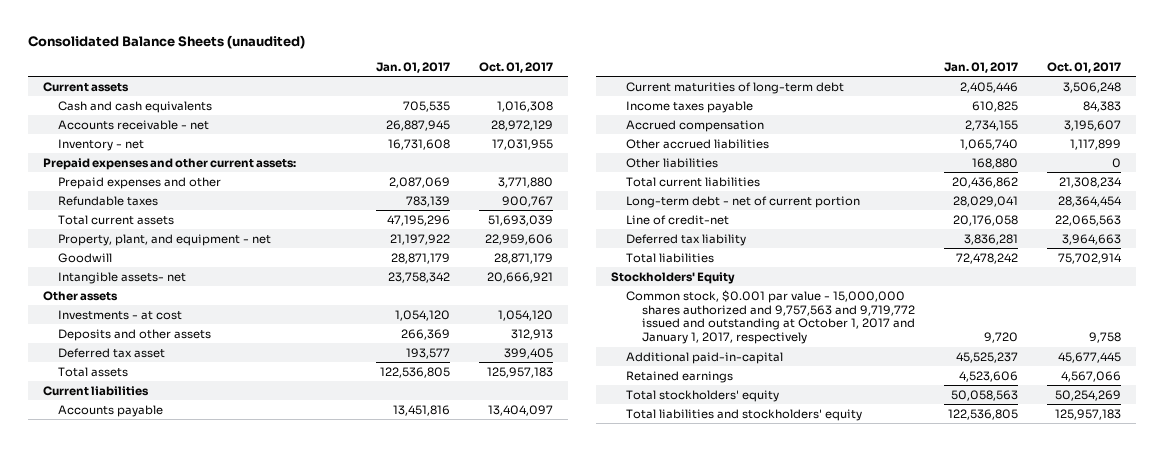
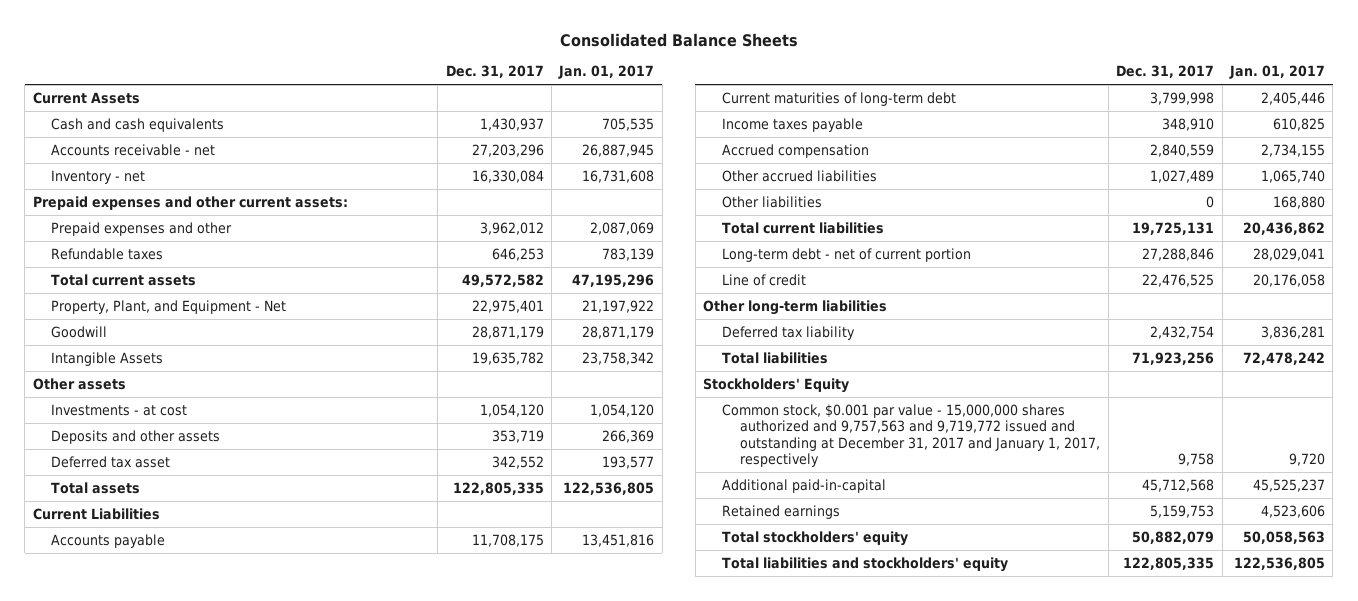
[28,34,306,49] Consolidated Balance Sheets (unaudited) -> [559,32,798,47] Consolidated Balance Sheets
[479,61,554,73] Oct. 01, 2017 -> none
none -> [445,65,544,79] Dec. 31, 2017
[42,81,129,92] Current assets -> [32,91,140,104] Current Assets
[58,233,272,246] Property, plant, and equipment - net -> [51,299,287,314] Property, Plant, and Equipment - Net
[58,271,187,284] Intangible assets- net -> [51,351,164,366] Intangible Assets
[42,385,149,396] Current liabilities -> [32,507,160,520] Current Liabilities
[626,214,730,225] Line of credit-net -> [721,273,806,286] Line of credit
none -> [703,299,888,315] Other long-term liabilities
[626,289,916,345] Common stock, $0.001 par value - 15,000,000 shares authorized and 9,757,563 and 9,719,772 issued and outstanding at October 1, 2017 and January 1, 2017, respectively -> [721,403,1101,468] Common stock, $0.001 par value - 15,000,000 shares authorized and 9,757,563 and 9,719,772 issued and outstanding at December 31, 2017 and January 1, 2017, respectively

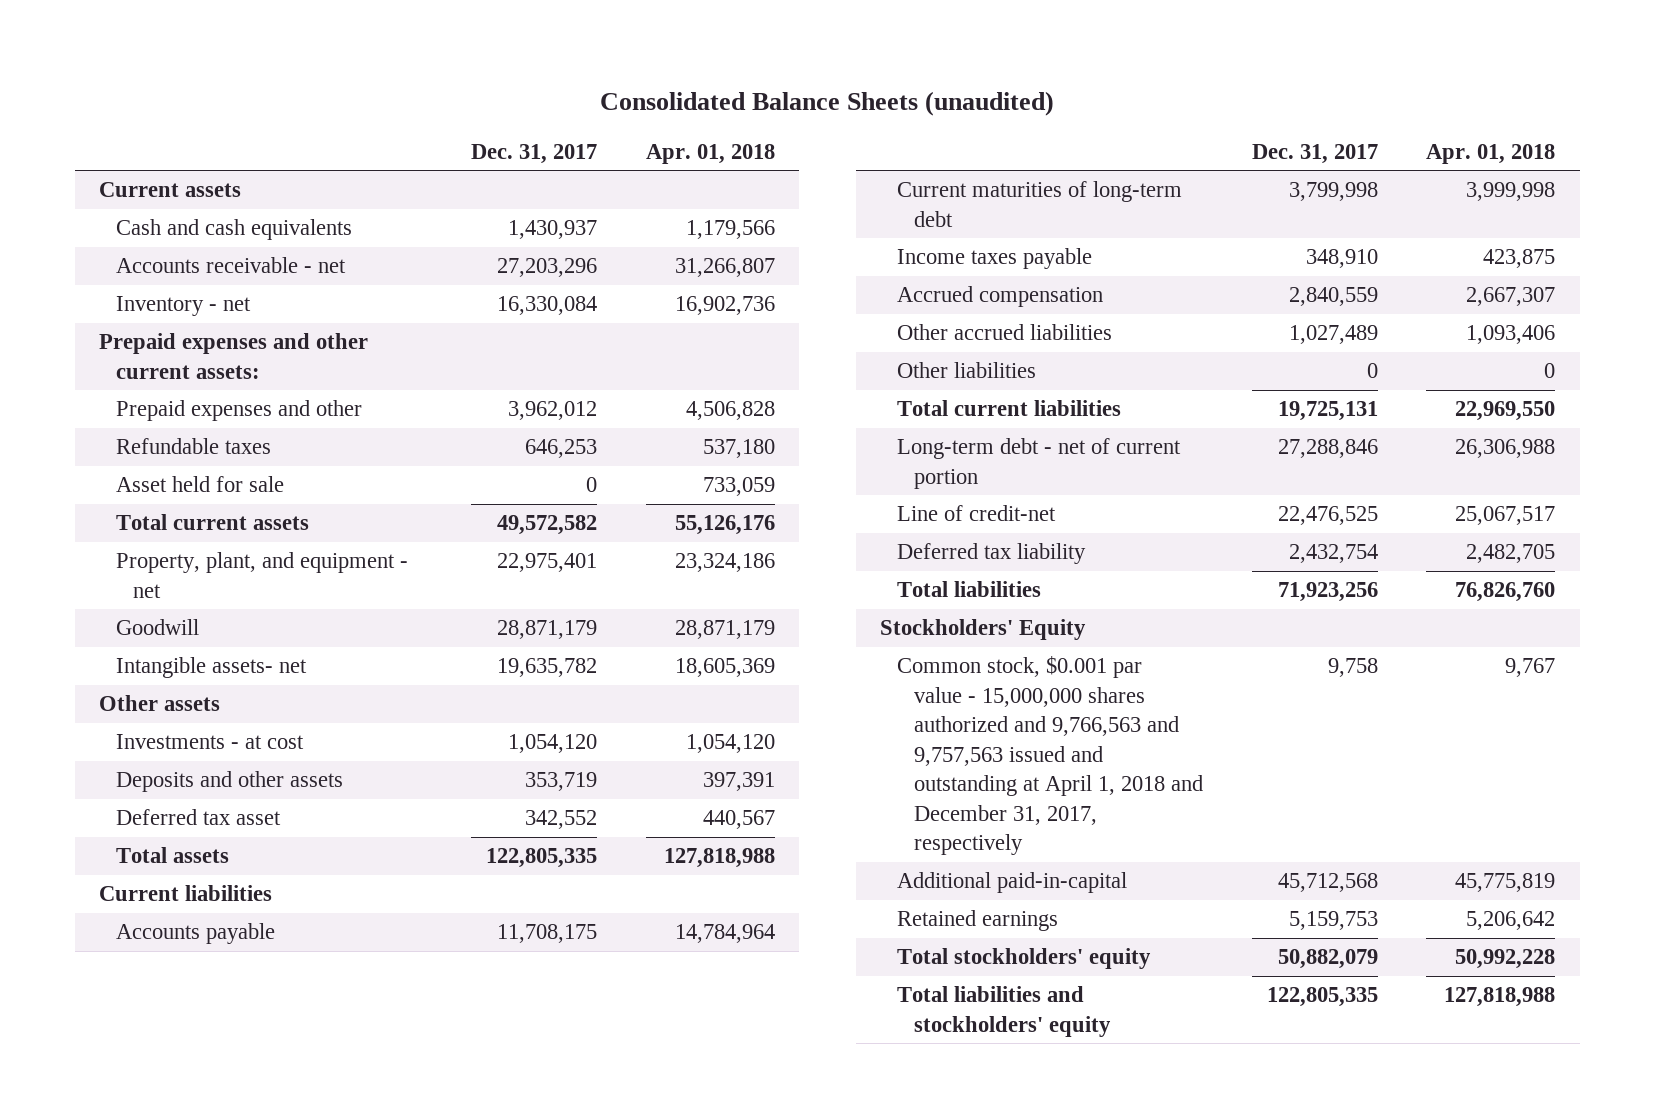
[559,32,798,47] Consolidated Balance Sheets -> [600,90,1055,116] Consolidated Balance Sheets (unaudited)
[558,65,655,80] Jan. 01, 2017 -> none
none -> [645,143,775,164] Apr. 01, 2018
[32,91,140,104] Current Assets -> [99,182,242,198] Current assets
none -> [116,476,285,493] Asset held for sale
[51,299,287,314] Property, Plant, and Equipment - Net -> [116,552,409,598] Property, plant, and equipment - net
[51,351,164,366] Intangible Assets -> [116,657,308,679] Intangible assets- net
[32,507,160,520] Current Liabilities -> [99,885,273,902] Current liabilities
[703,299,888,315] Other long-term liabilities -> none
[721,273,806,286] Line of credit -> [897,505,1057,522] Line of credit-net
[721,403,1101,468] Common stock, $0.001 par value - 15,000,000 shares authorized and 9,757,563 and 9,719,772 issued and outstanding at December 31, 2017 and January 1, 2017, respectively -> [897,656,1204,856] Common stock, $0.001 par value - 15,000,000 shares authorized and 9,766,563 and 9,757,563 issued and outstanding at April 1, 2018 and December 31, 2017, respectively

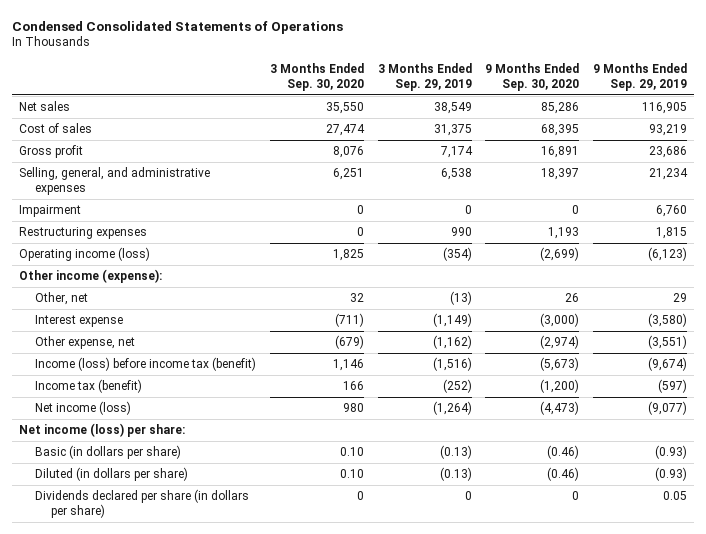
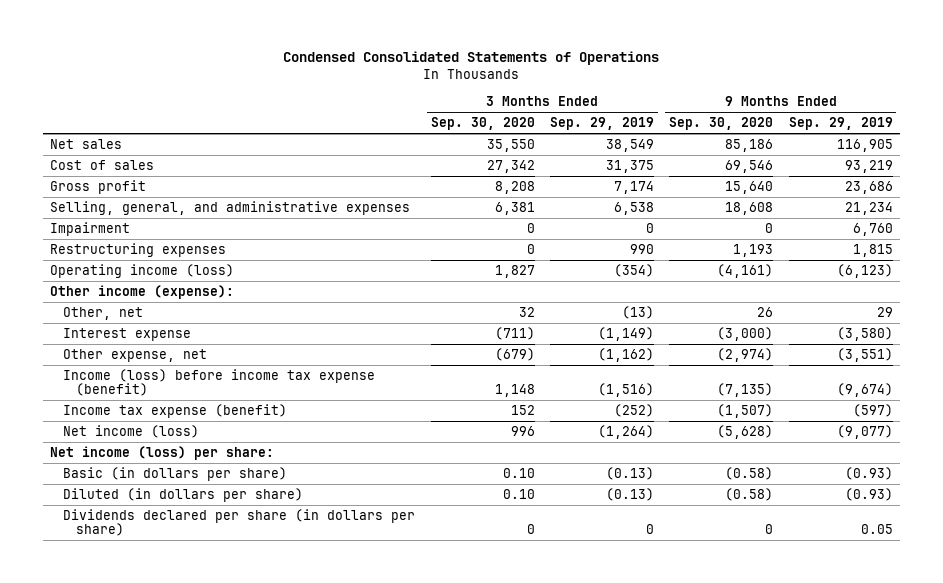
[541,102,580,115] 85,286 -> [725,139,774,153] 85,186
[325,124,365,137] 27,474 -> [486,160,535,174] 27,342
[541,124,580,137] 68,395 -> [725,160,774,174] 69,546
[332,146,364,159] 8,076 -> [494,181,535,195] 8,208
[541,146,580,159] 16,891 -> [725,181,774,195] 15,640
[332,168,364,181] 6,251 -> [494,202,535,216] 6,381
[541,168,580,181] 18,397 -> [725,202,774,216] 18,608
[332,249,364,262] 1,825 -> [494,265,535,279] 1,827
[540,247,580,262] (2,699) -> [717,264,774,279] (4,161)
[34,357,256,372] Income (loss) before income tax (benefit) -> [63,369,376,397] Income (loss) before income tax expense (benefit)
[332,359,364,372] 1,146 -> [494,384,535,398] 1,148
[540,357,580,372] (5,673) -> [717,383,774,398] (7,135)
[34,379,142,394] Income tax (benefit) -> [63,404,288,419] Income tax expense (benefit)
[342,381,364,391] 166 -> [510,405,535,416] 152
[540,379,580,394] (1,200) -> [717,404,774,419] (1,507)
[342,403,364,413] 980 -> [510,426,535,437] 996
[540,401,580,416] (4,473) -> [717,425,774,440] (5,628)
[547,445,580,460] (0.46) -> [725,467,774,481] (0.58)
[547,467,580,482] (0.46) -> [725,488,774,502] (0.58)

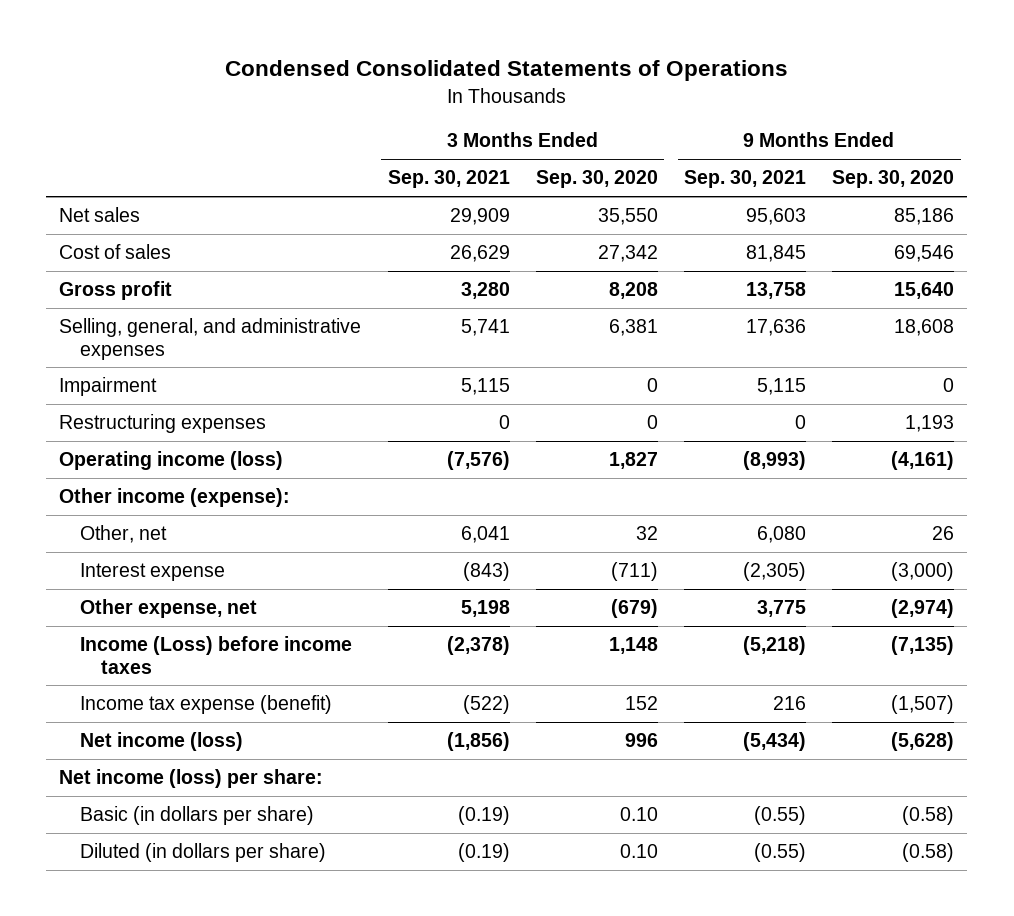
[549,117,654,131] Sep. 29, 2019 -> none
[788,117,893,131] Sep. 29, 2019 -> none
none -> [387,170,510,189] Sep. 30, 2021
none -> [684,170,807,189] Sep. 30, 2021
[63,369,376,397] Income (loss) before income tax expense (benefit) -> [80,636,353,674] Income (Loss) before income taxes
[63,509,416,537] Dividends declared per share (in dollars per share) -> none

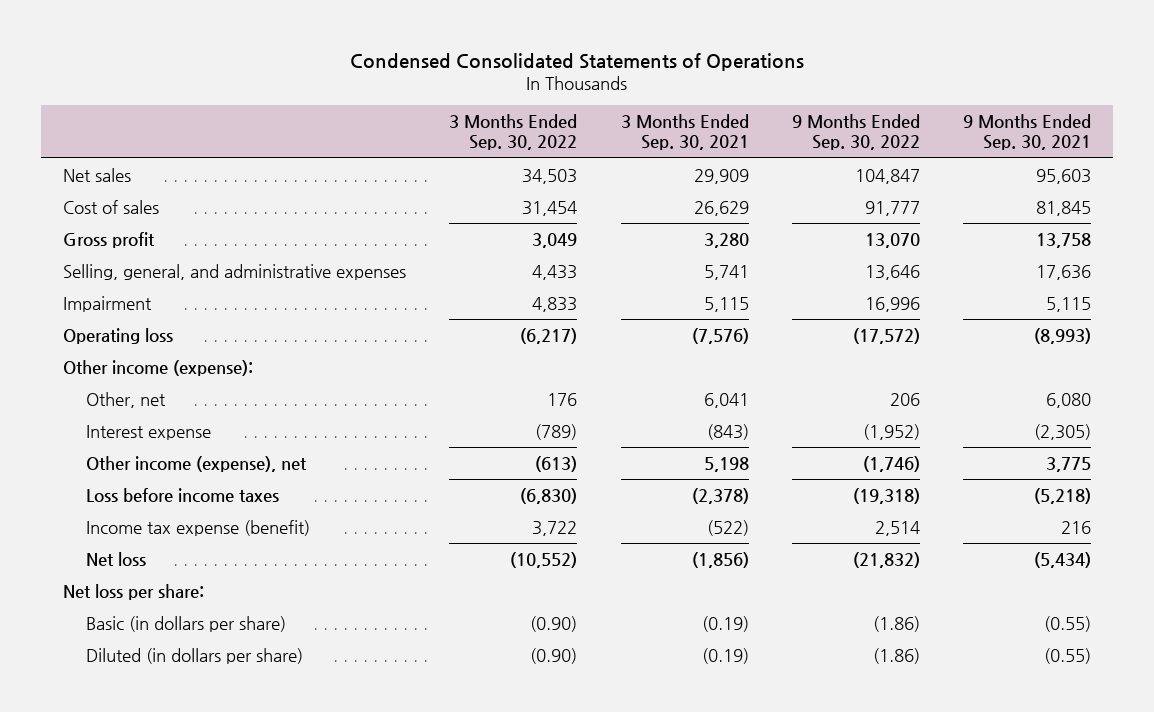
[535,170,658,189] Sep. 30, 2020 -> none
[832,170,955,189] Sep. 30, 2020 -> none
none -> [449,114,578,151] 3 Months Ended Sep. 30, 2022
none -> [791,114,920,151] 9 Months Ended Sep. 30, 2022
[59,414,267,434] Restructuring expenses -> none
[59,451,284,471] Operating income (loss) -> [62,327,173,344] Operating loss
[80,599,258,619] Other expense, net -> [85,455,307,472] Other income (expense), net
[80,636,353,674] Income (Loss) before income taxes -> [85,487,279,503] Loss before income taxes
[80,732,244,752] Net income (loss) -> [85,551,146,566] Net loss
[59,769,324,789] Net income (loss) per share: -> [62,583,204,600] Net loss per share:

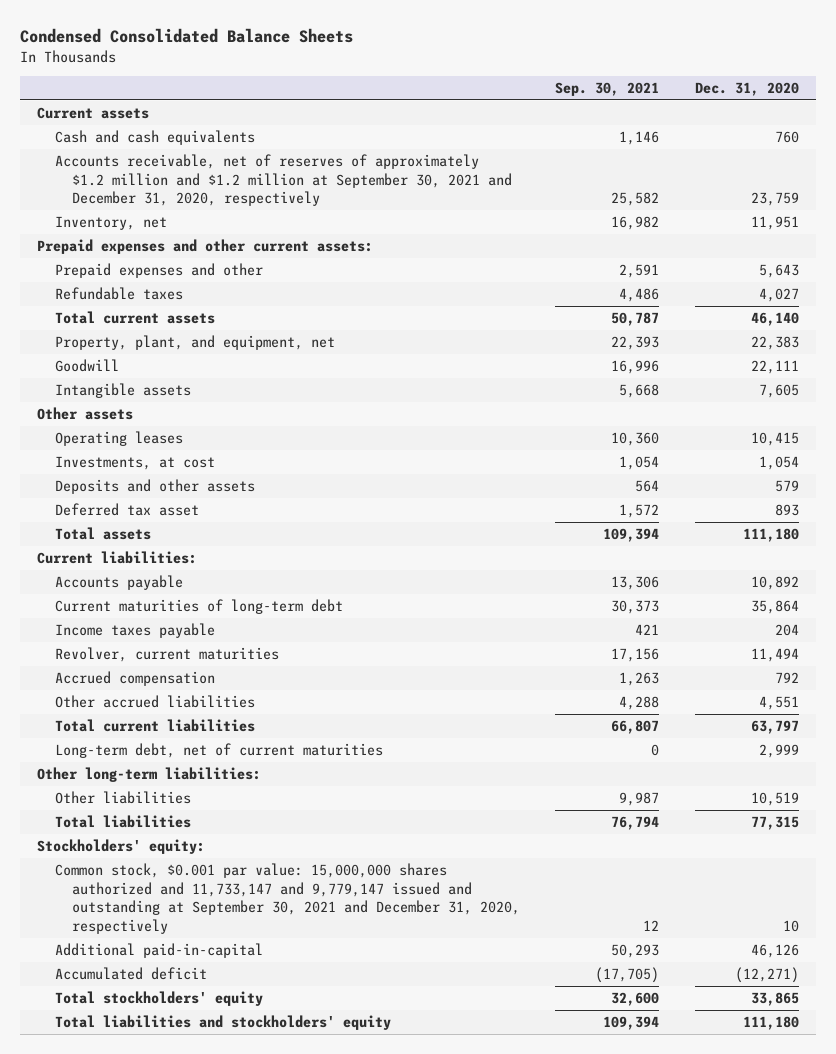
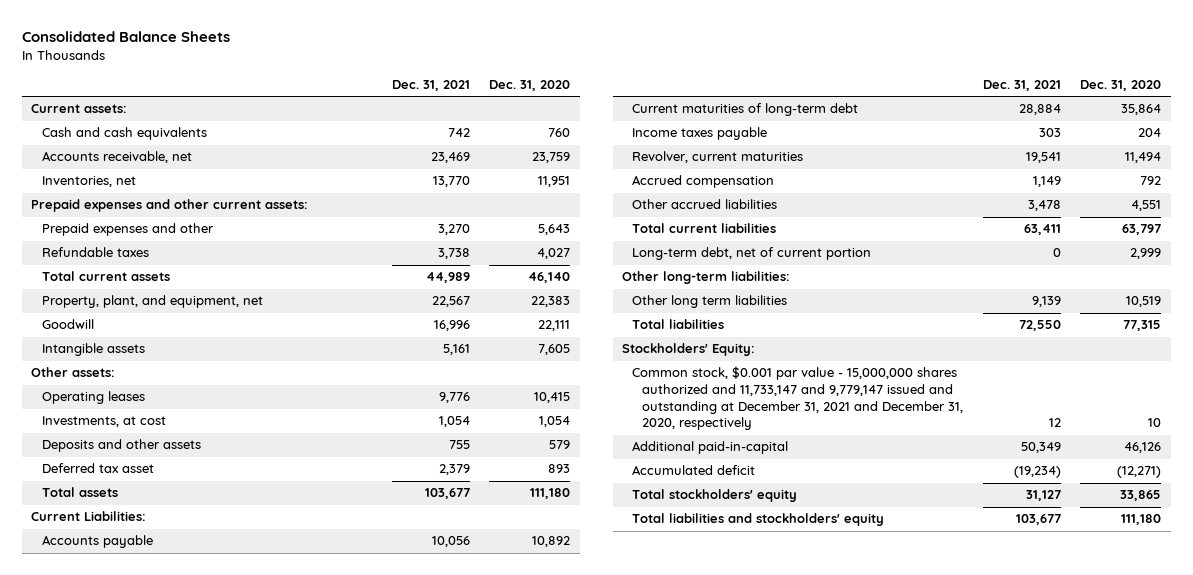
[19,28,353,44] Condensed Consolidated Balance Sheets -> [21,31,230,43] Consolidated Balance Sheets
[555,82,660,97] Sep. 30, 2021 -> none
none -> [392,80,471,92] Dec. 31, 2021
[37,106,150,119] Current assets -> [31,104,128,114] Current assets:
[54,153,513,207] Accounts receivable, net of reserves of approximately $1.2 million and $1.2 million at September 30, 2021 and December 31, 2020, respectively -> [41,151,192,164] Accounts receivable, net
[54,215,167,230] Inventory, net -> [41,176,136,188] Inventories, net
[37,406,134,420] Other assets -> [31,367,116,378] Other assets:
[37,550,198,564] Current liabilities: -> [31,511,147,522] Current Liabilities:
[54,742,383,758] Long-term debt, net of current maturities -> [632,247,872,261] Long-term debt, net of current portion
[54,790,191,804] Other liabilities -> [632,295,788,309] Other long term liabilities
[37,838,206,854] Stockholders' equity: -> [622,343,756,357] Stockholders' Equity:
[54,862,521,935] Common stock, $0.001 par value: 15,000,000 shares authorized and 11,733,147 and 9,779,147 issued and outstanding at September 30, 2021 and December 31, 2020, respectively -> [632,366,964,431] Common stock, $0.001 par value - 15,000,000 shares authorized and 11,733,147 and 9,779,147 issued and outstanding at December 31, 2021 and December 31, 2020, respectively

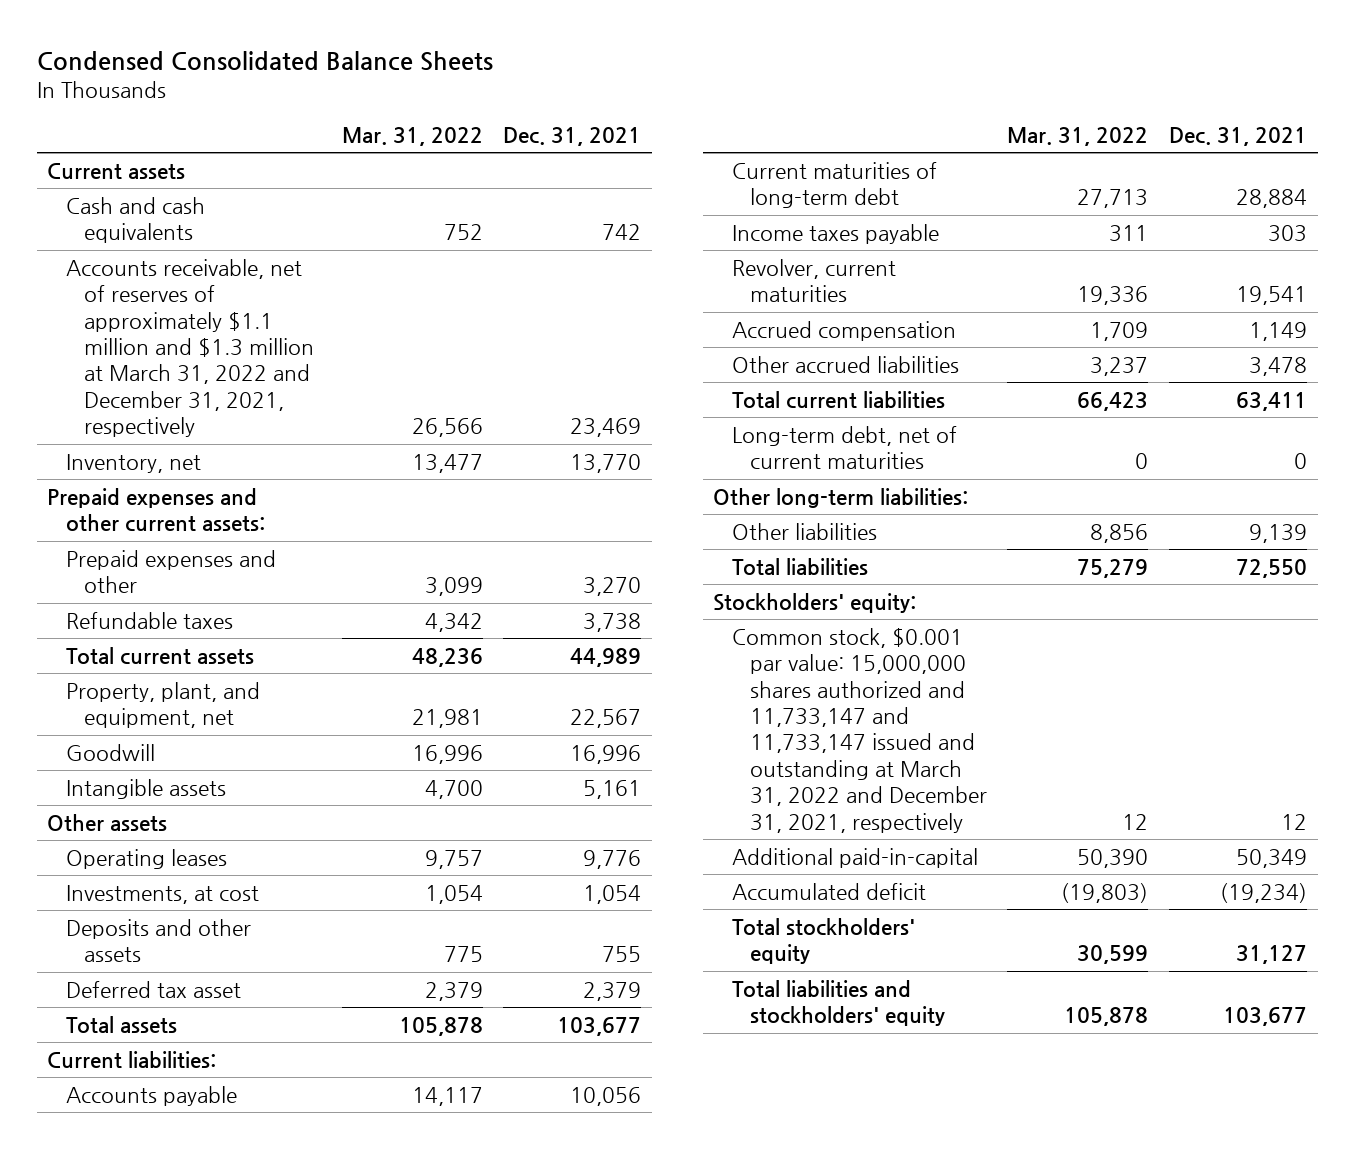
[21,31,230,43] Consolidated Balance Sheets -> [37,50,494,71] Condensed Consolidated Balance Sheets
[489,80,571,92] Dec. 31, 2020 -> none
none -> [341,126,483,146] Mar. 31, 2022
[31,104,128,114] Current assets: -> [47,162,186,179] Current assets
[41,151,192,164] Accounts receivable, net -> [65,258,314,438] Accounts receivable, net of reserves of approximately $1.1 million and $1.3 million at March 31, 2022 and December 31, 2021, respectively
[41,176,136,188] Inventories, net -> [65,453,201,473] Inventory, net
[31,367,116,378] Other assets: -> [47,813,168,831] Other assets
[31,511,147,522] Current Liabilities: -> [47,1050,217,1068] Current liabilities:
[632,247,872,261] Long-term debt, net of current portion -> [731,425,957,470] Long-term debt, net of current maturities
[632,295,788,309] Other long term liabilities -> [731,522,877,540] Other liabilities
[622,343,756,357] Stockholders' Equity: -> [713,592,917,613] Stockholders' equity:
[632,366,964,431] Common stock, $0.001 par value - 15,000,000 shares authorized and 11,733,147 and 9,779,147 issued and outstanding at December 31, 2021 and December 31, 2020, respectively -> [731,627,987,833] Common stock, $0.001 par value: 15,000,000 shares authorized and 11,733,147 and 11,733,147 issued and outstanding at March 31, 2022 and December 31, 2021, respectively

